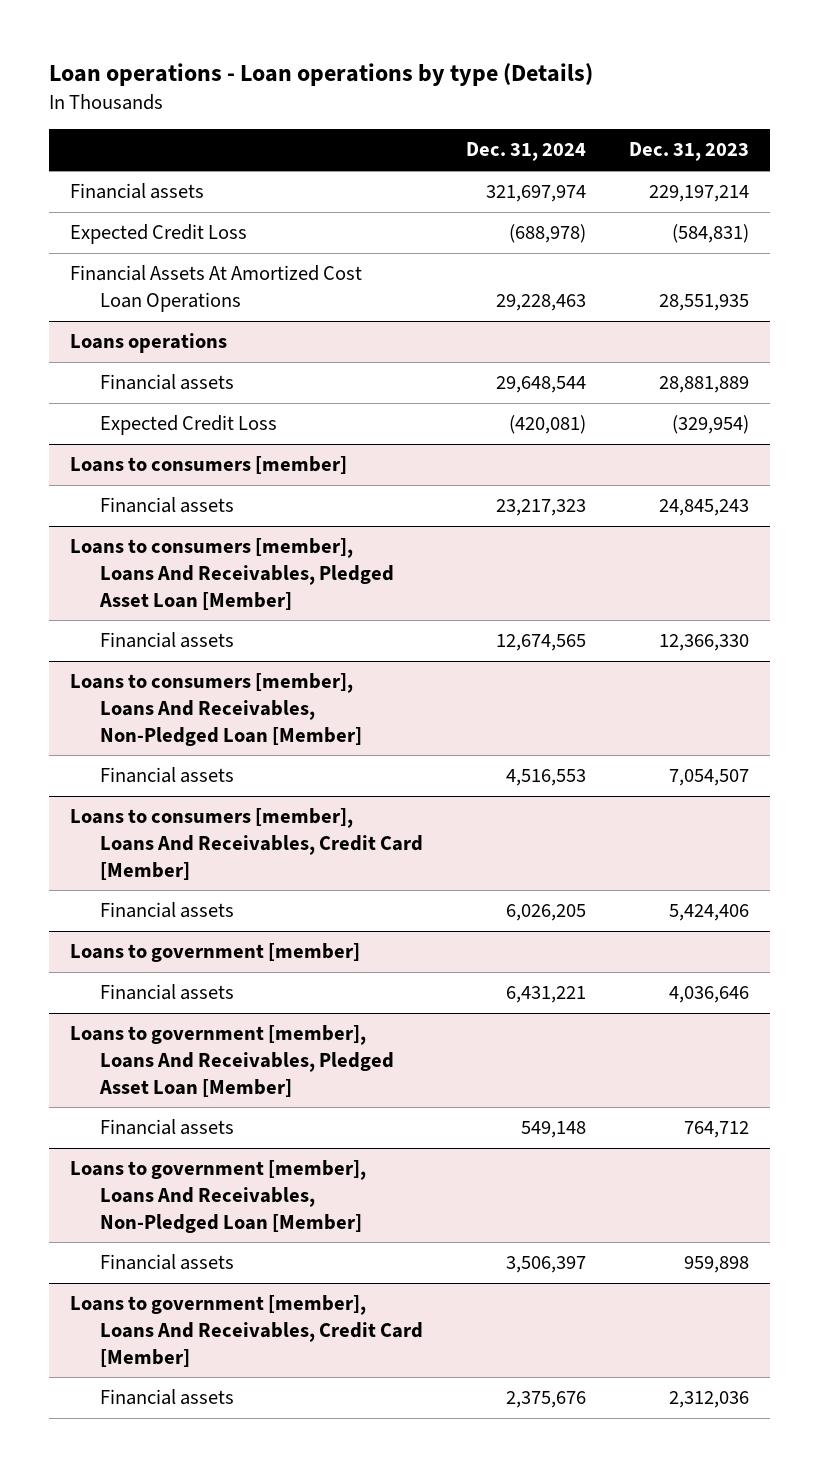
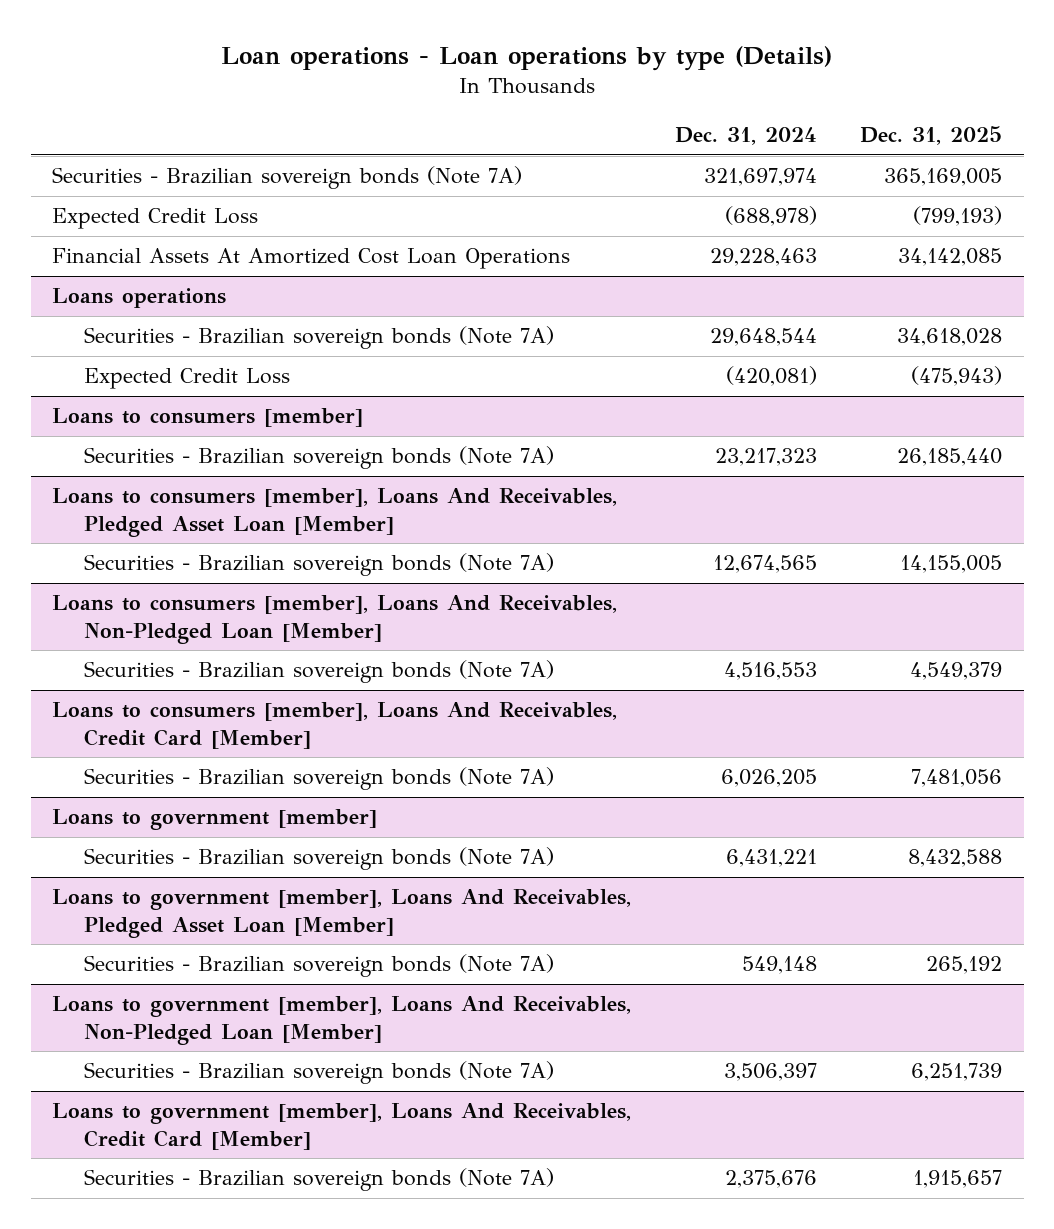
[628,142,749,162] Dec. 31, 2023 -> none
none -> [859,126,1002,146] Dec. 31, 2025
[70,183,205,200] Financial assets -> [52,166,523,190] Securities - Brazilian sovereign bonds (Note 7A)
[100,374,235,391] Financial assets -> [83,326,554,350] Securities - Brazilian sovereign bonds (Note 7A)
[100,497,235,514] Financial assets -> [83,446,554,470] Securities - Brazilian sovereign bonds (Note 7A)
[100,632,235,649] Financial assets -> [83,553,554,577] Securities - Brazilian sovereign bonds (Note 7A)
[100,767,235,784] Financial assets -> [83,660,554,684] Securities - Brazilian sovereign bonds (Note 7A)
[100,902,235,919] Financial assets -> [83,767,554,791] Securities - Brazilian sovereign bonds (Note 7A)
[100,984,235,1001] Financial assets -> [83,847,554,871] Securities - Brazilian sovereign bonds (Note 7A)
[100,1119,235,1136] Financial assets -> [83,954,554,978] Securities - Brazilian sovereign bonds (Note 7A)
[100,1254,235,1271] Financial assets -> [83,1061,554,1085] Securities - Brazilian sovereign bonds (Note 7A)
[100,1389,235,1406] Financial assets -> [83,1168,554,1192] Securities - Brazilian sovereign bonds (Note 7A)

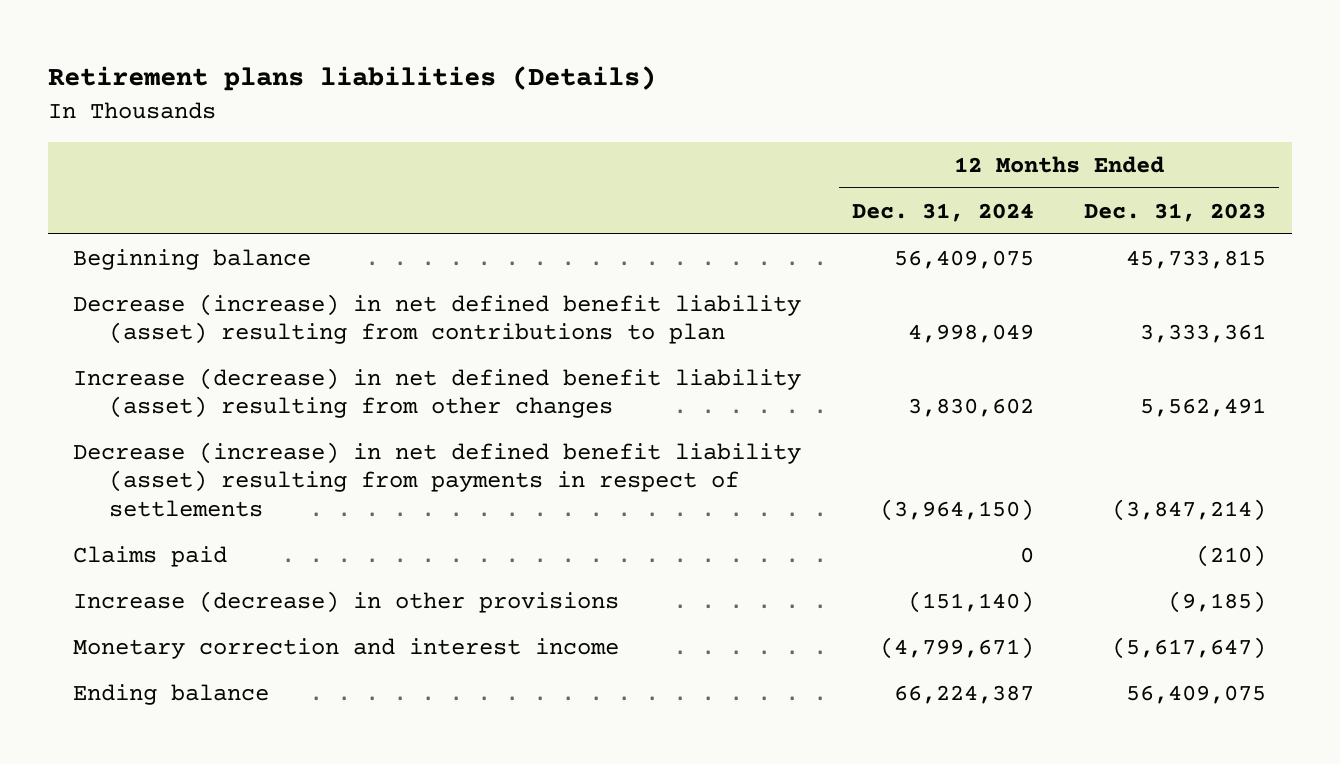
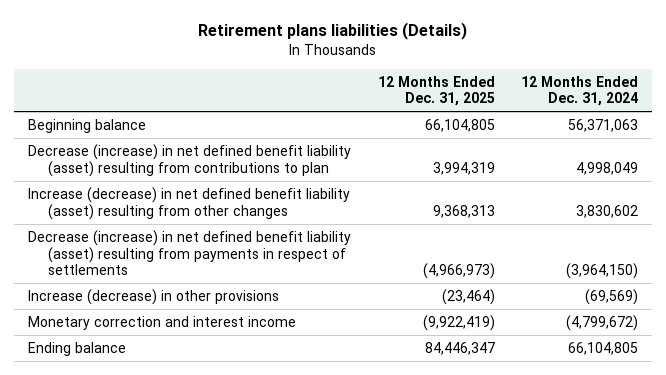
[1084,202,1267,222] Dec. 31, 2023 -> none
none -> [377,75,495,107] 12 Months Ended Dec. 31, 2025
[893,249,1034,269] 56,409,075 -> [568,118,639,132] 56,371,063
[73,545,228,567] Claims paid -> none
[907,590,1034,613] (151,140) -> [585,288,639,305] (69,569)
[879,636,1034,659] (4,799,671) -> [566,314,639,331] (4,799,672)
[893,684,1034,704] 66,224,387 -> [568,341,639,355] 66,104,805

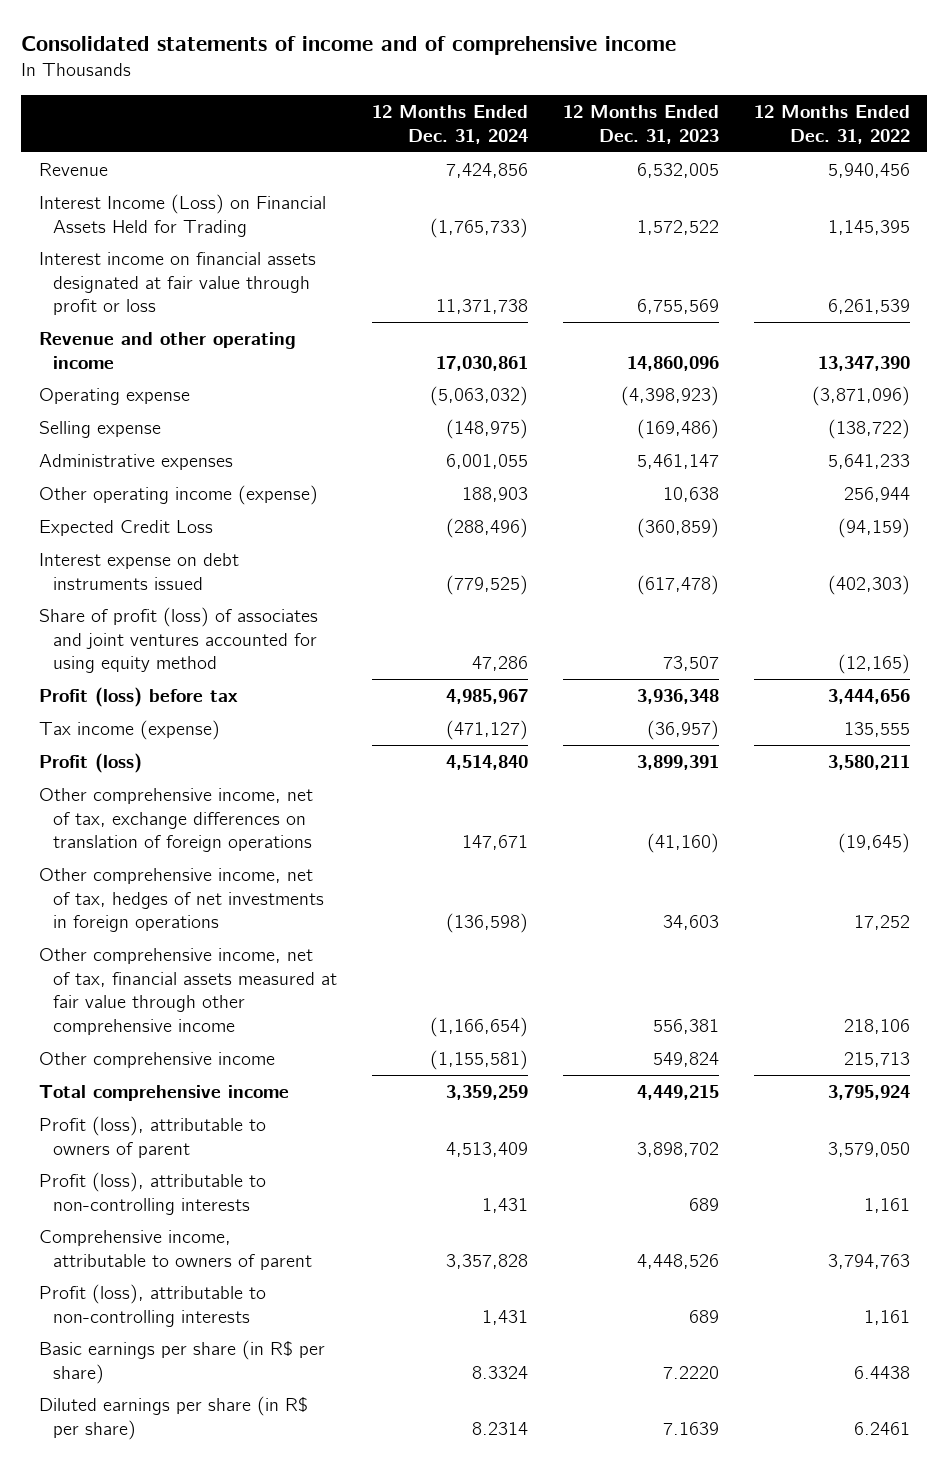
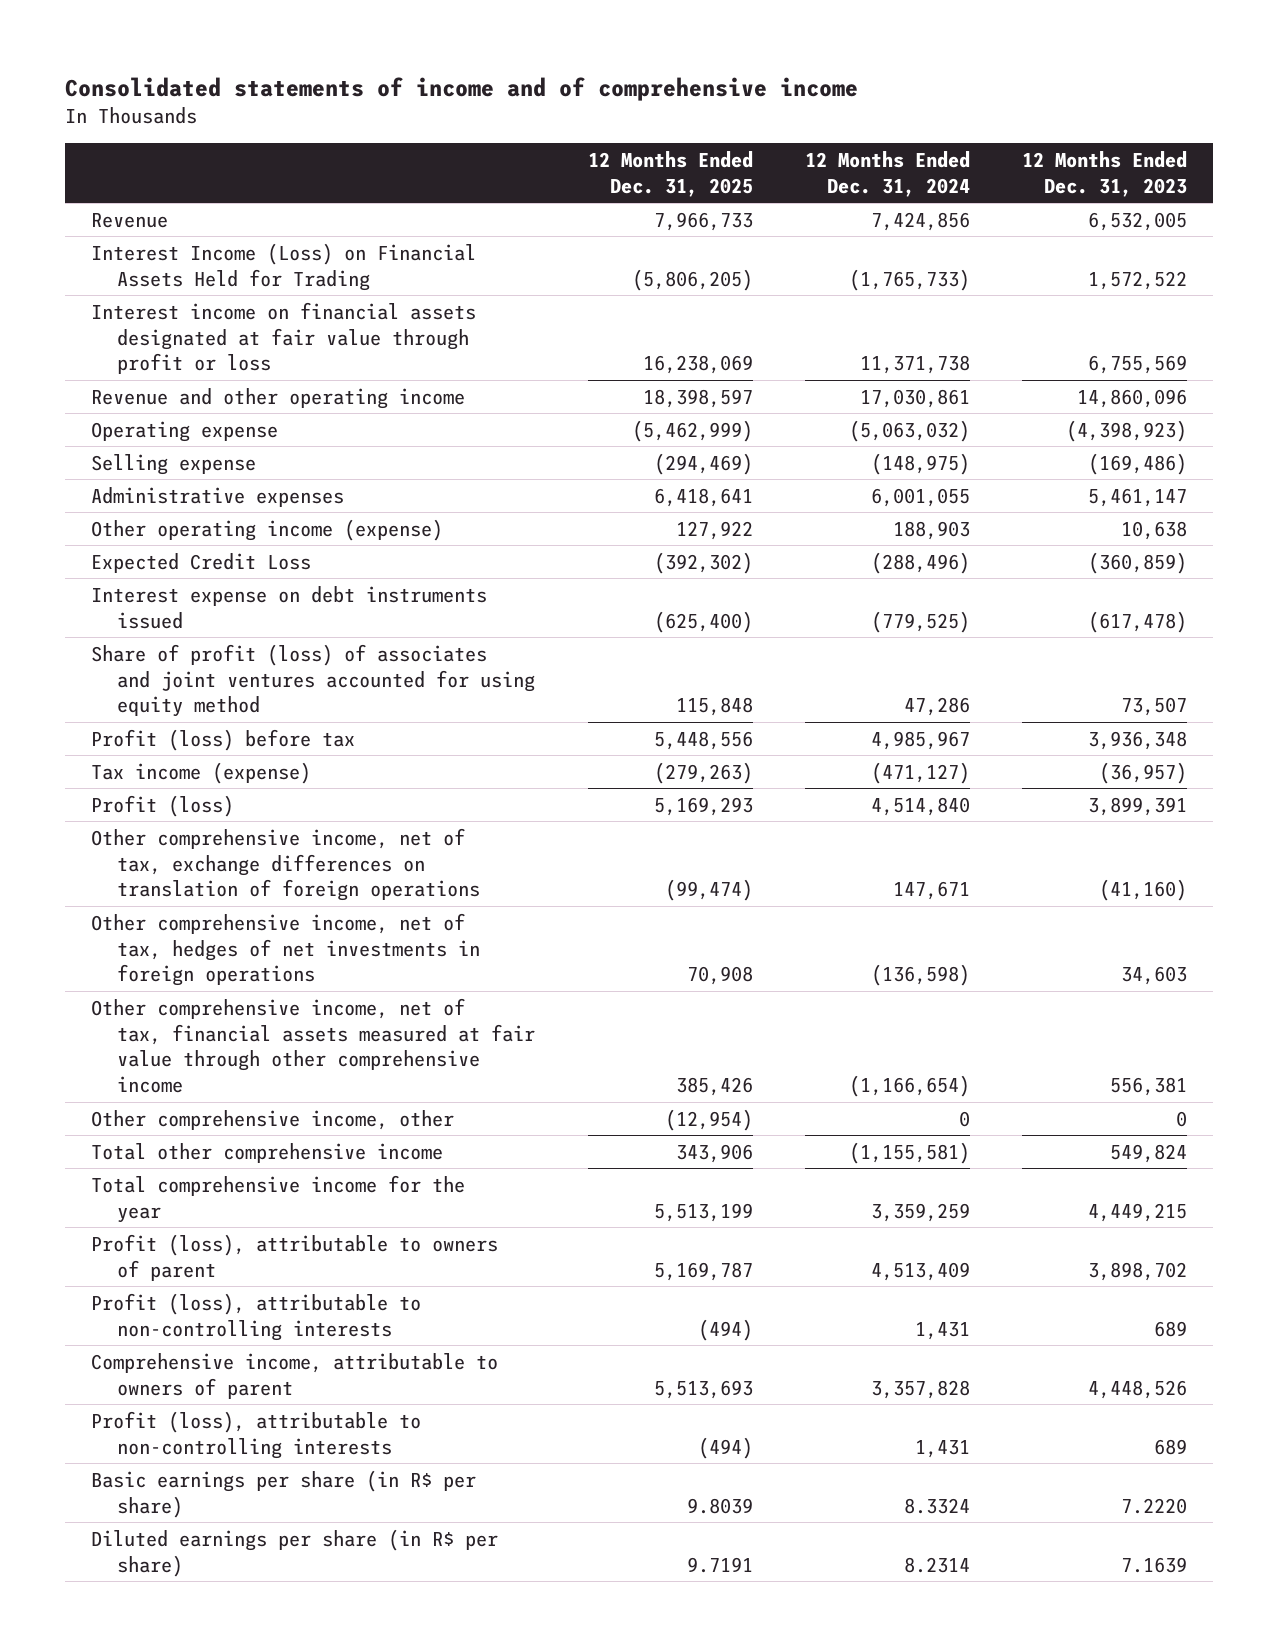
[753,105,910,144] 12 Months Ended Dec. 31, 2022 -> none
none -> [587,150,753,197] 12 Months Ended Dec. 31, 2025
none -> [90,1109,454,1130] Other comprehensive income, other
[38,1051,275,1068] Other comprehensive income -> [90,1142,443,1163] Total other comprehensive income
[38,1084,289,1101] Total comprehensive income -> [90,1174,465,1223] Total comprehensive income for the year

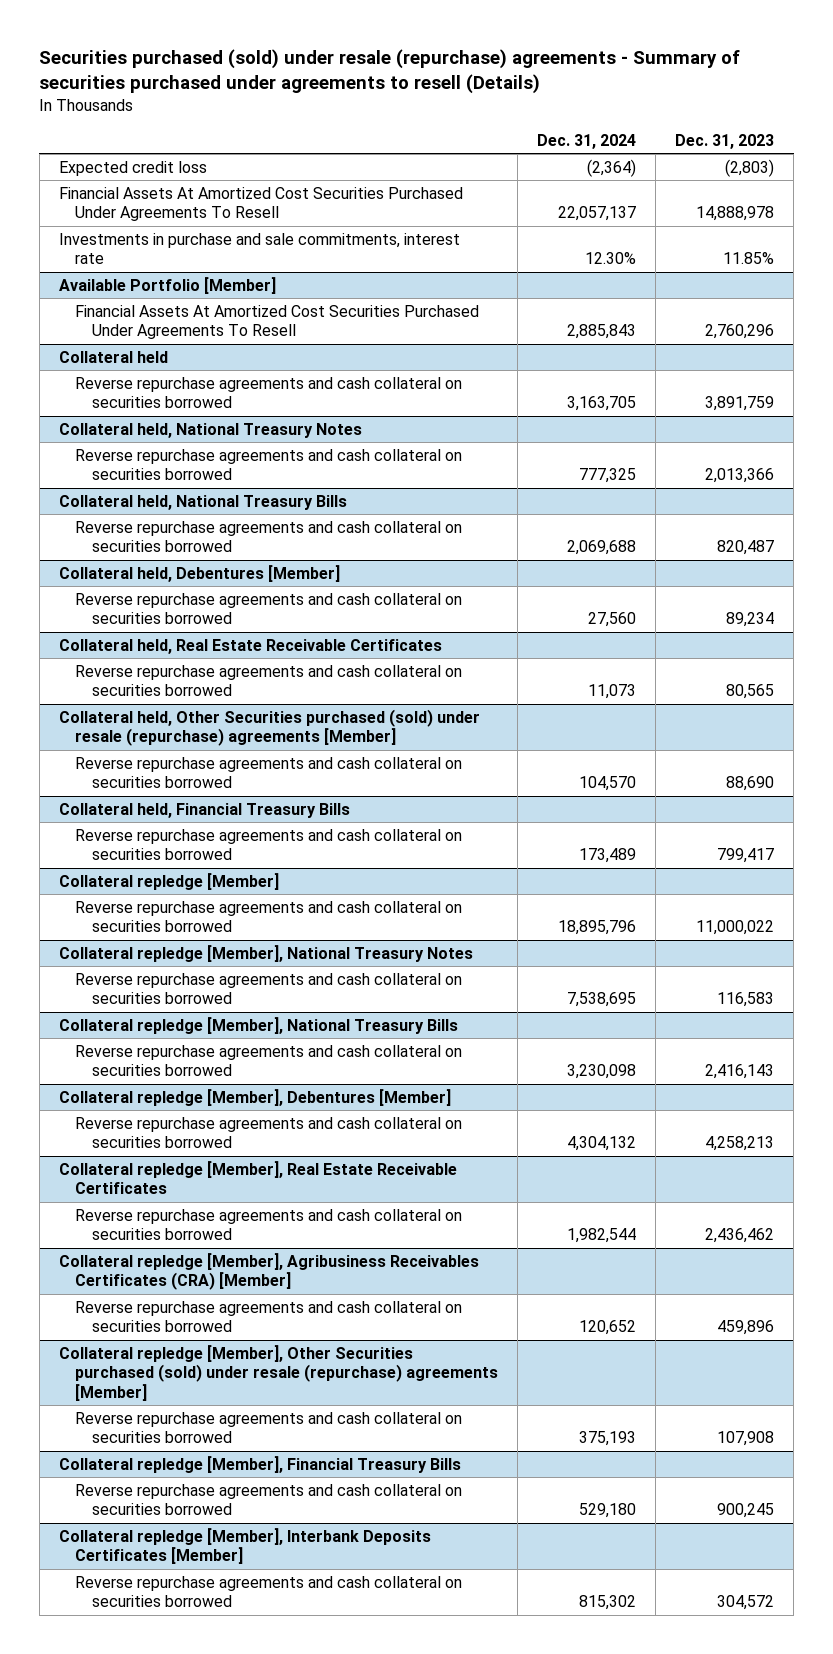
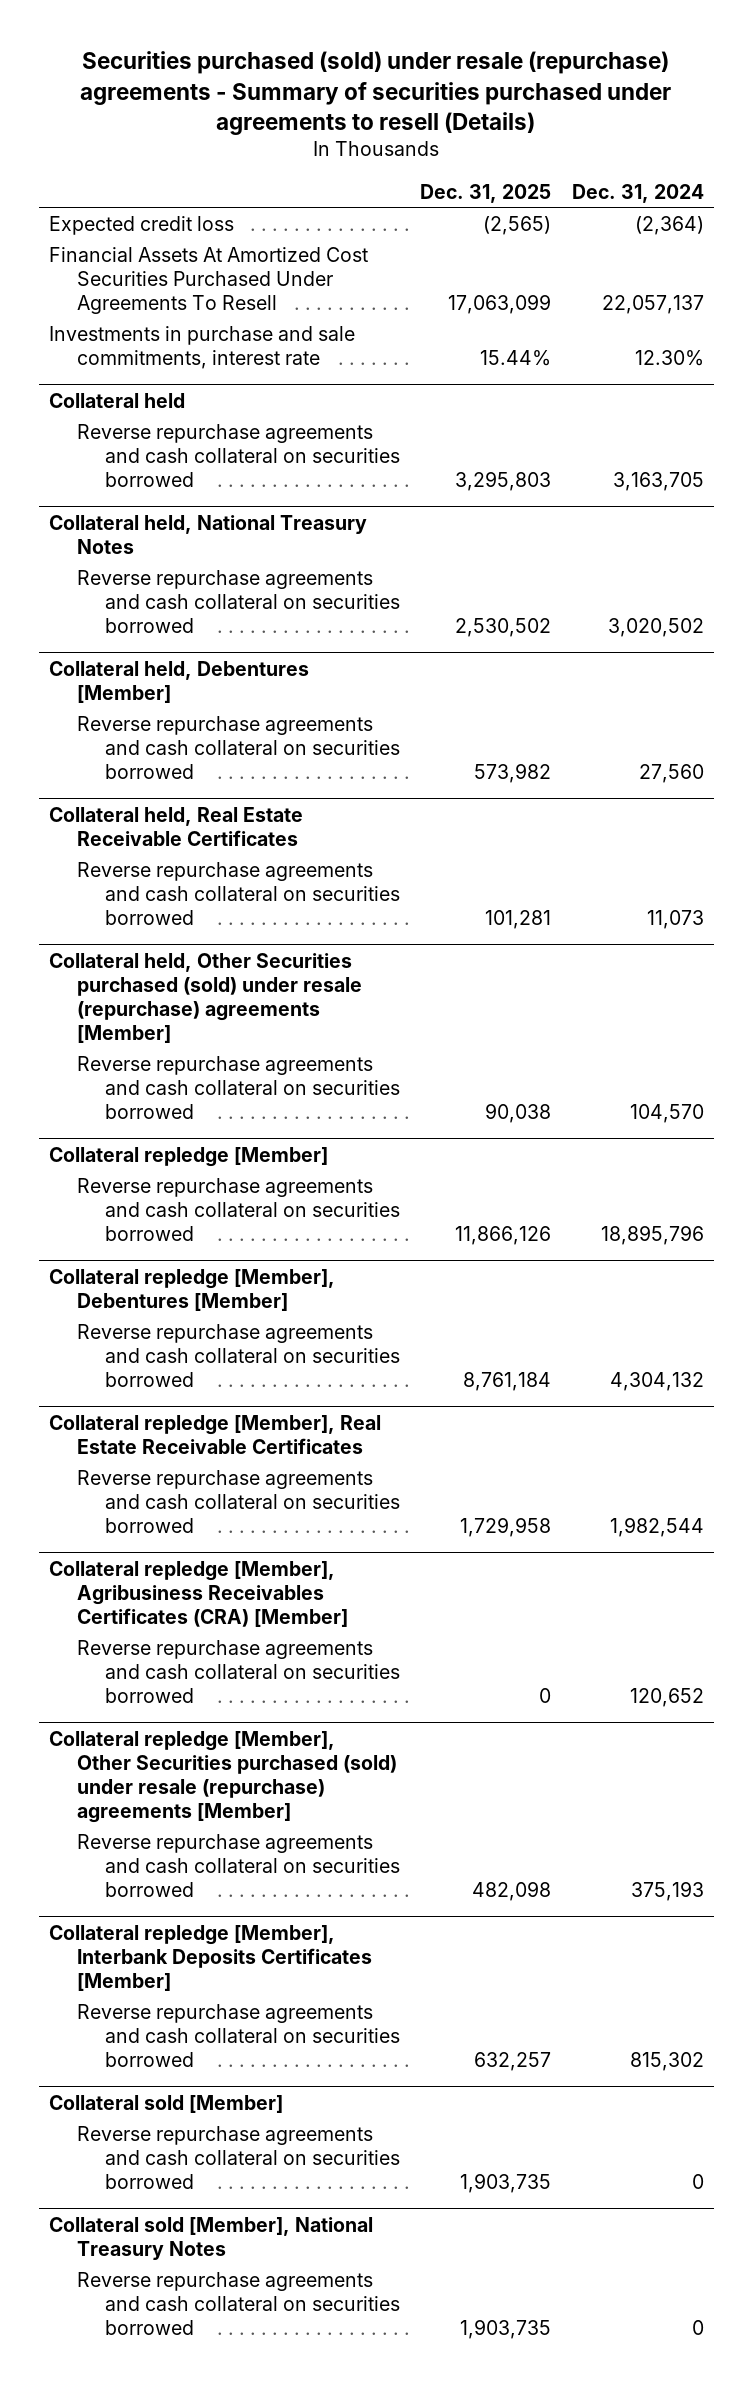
[675,133,775,149] Dec. 31, 2023 -> none
none -> [420,183,552,203] Dec. 31, 2025
[58,276,276,294] Available Portfolio [Member] -> none
[75,304,480,340] Financial Assets At Amortized Cost Securities Purchased Under Agreements To Resell -> none
[58,494,347,510] Collateral held, National Treasury Bills -> none
[75,520,463,553] Reverse repurchase agreements and cash collateral on securities borrowed -> none
[579,468,637,484] 777,325 -> [607,617,704,637] 3,020,502
[58,802,350,818] Collateral held, Financial Treasury Bills -> none
[75,828,463,861] Reverse repurchase agreements and cash collateral on securities borrowed -> none
[58,944,473,962] Collateral repledge [Member], National Treasury Notes -> none
[75,972,463,1005] Reverse repurchase agreements and cash collateral on securities borrowed -> none
[58,1016,458,1034] Collateral repledge [Member], National Treasury Bills -> none
[75,1044,463,1077] Reverse repurchase agreements and cash collateral on securities borrowed -> none
[58,1455,461,1473] Collateral repledge [Member], Financial Treasury Bills -> none
[75,1483,463,1516] Reverse repurchase agreements and cash collateral on securities borrowed -> none
none -> [49,2094,284,2113] Collateral sold [Member]
none -> [77,2125,401,2189] Reverse repurchase agreements and cash collateral on securities borrowed
none -> [49,2216,374,2260] Collateral sold [Member], National Treasury Notes
none -> [77,2271,401,2335] Reverse repurchase agreements and cash collateral on securities borrowed

